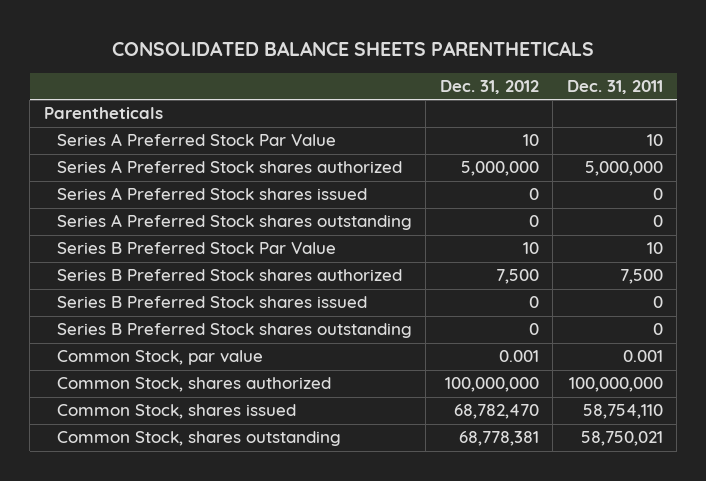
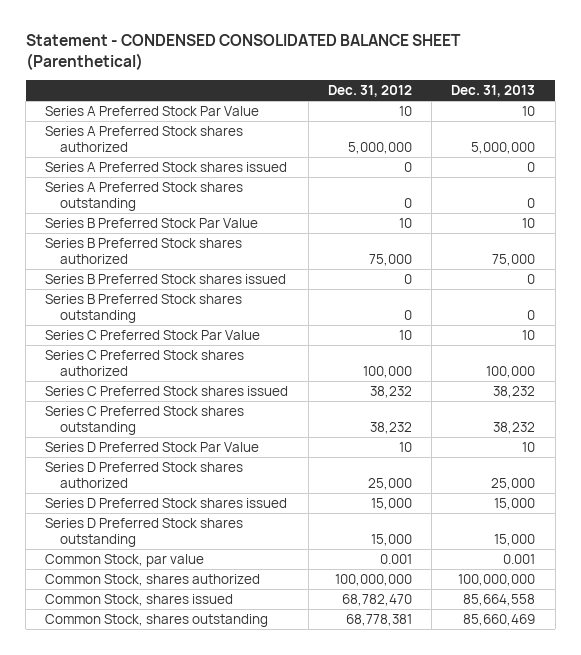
[112,40,595,56] CONSOLIDATED BALANCE SHEETS PARENTHETICALS -> [25,34,461,71] Statement - CONDENSED CONSOLIDATED BALANCE SHEET (Parenthetical)
[566,79,663,94] Dec. 31, 2011 -> none
none -> [451,85,536,98] Dec. 31, 2013
[43,107,163,120] Parentheticals -> none
[495,269,539,285] 7,500 -> [368,254,412,267] 75,000
none -> [45,329,261,340] Series C Preferred Stock Par Value
none -> [45,349,245,377] Series C Preferred Stock shares authorized
none -> [45,385,289,396] Series C Preferred Stock shares issued
none -> [45,405,245,436] Series C Preferred Stock shares outstanding
none -> [45,441,260,452] Series D Preferred Stock Par Value
none -> [45,461,244,489] Series D Preferred Stock shares authorized
none -> [45,497,288,508] Series D Preferred Stock shares issued
none -> [45,517,244,548] Series D Preferred Stock shares outstanding

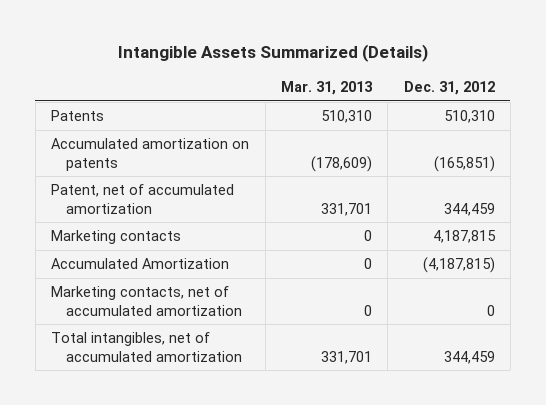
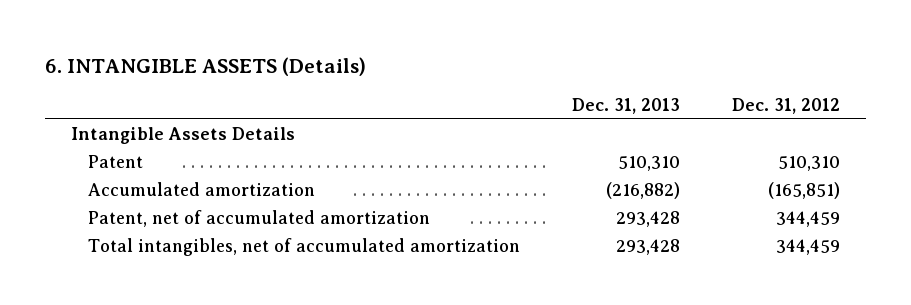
[117,44,428,63] Intangible Assets Summarized (Details) -> [44,56,366,76] 6. INTANGIBLE ASSETS (Details)
[280,80,373,95] Mar. 31, 2013 -> none
none -> [572,97,681,114] Dec. 31, 2013
none -> [70,127,295,145] Intangible Assets Details
[51,110,105,122] Patents -> [88,155,144,169] Patent
[51,138,250,171] Accumulated amortization on patents -> [88,182,316,197] Accumulated amortization
[51,230,182,245] Marketing contacts -> none
[51,258,230,270] Accumulated Amortization -> none
[51,286,242,316] Marketing contacts, net of accumulated amortization -> none

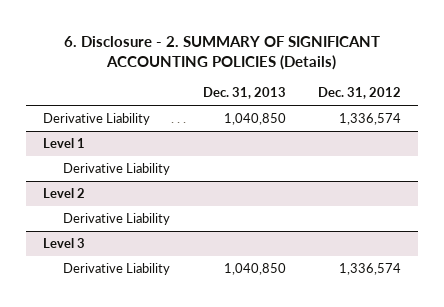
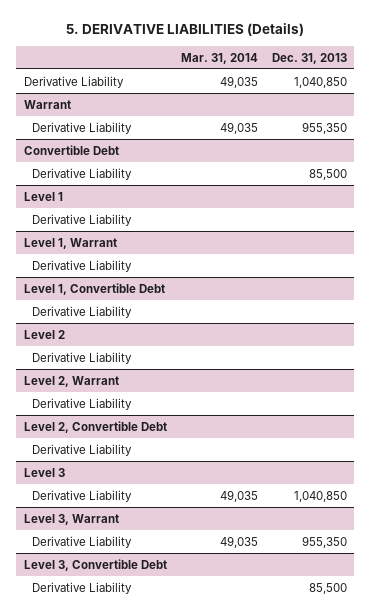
[64,35,381,70] 6. Disclosure - 2. SUMMARY OF SIGNIFICANT ACCOUNTING POLICIES (Details) -> [66,23,305,37] 5. DERIVATIVE LIABILITIES (Details)
[318,87,402,100] Dec. 31, 2012 -> none
none -> [180,52,258,64] Mar. 31, 2014
none -> [23,99,71,109] Warrant
none -> [31,121,132,134] Derivative Liability
none -> [23,144,119,155] Convertible Debt
none -> [31,167,132,180] Derivative Liability
none -> [23,237,117,249] Level 1, Warrant
none -> [31,259,132,272] Derivative Liability
none -> [23,282,165,295] Level 1, Convertible Debt
none -> [31,305,132,318] Derivative Liability
none -> [23,375,119,387] Level 2, Warrant
none -> [31,397,132,410] Derivative Liability
none -> [23,420,167,433] Level 2, Convertible Debt
none -> [31,443,132,456] Derivative Liability
none -> [23,513,119,525] Level 3, Warrant
none -> [31,535,132,548] Derivative Liability
none -> [23,558,167,571] Level 3, Convertible Debt
none -> [31,581,132,594] Derivative Liability

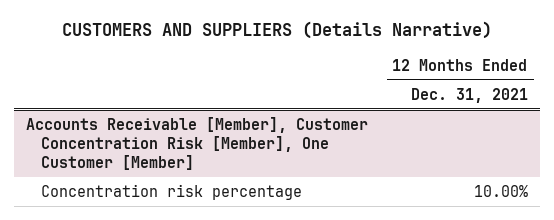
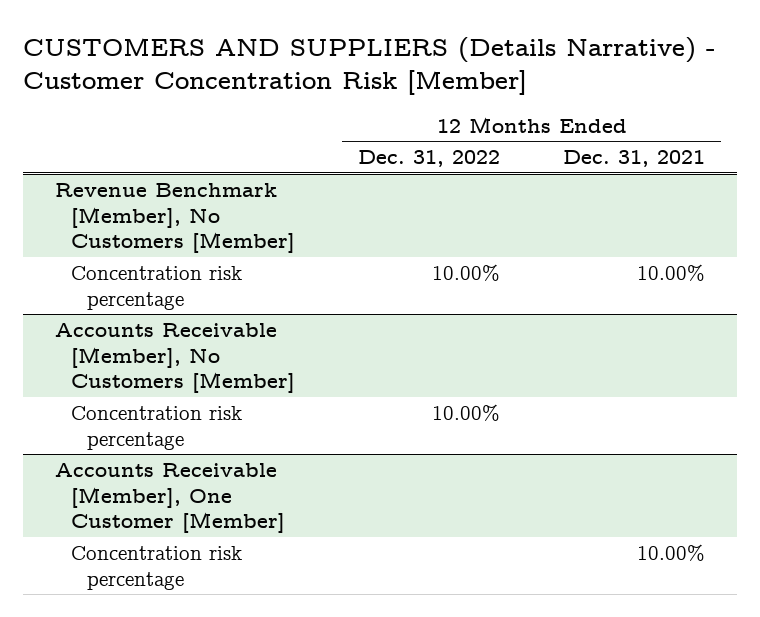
[61,21,492,40] CUSTOMERS AND SUPPLIERS (Details Narrative) -> [23,37,717,95] CUSTOMERS AND SUPPLIERS (Details Narrative) - Customer Concentration Risk [Member]
none -> [357,150,500,168] Dec. 31, 2022
[25,116,368,170] Accounts Receivable [Member], Customer Concentration Risk [Member], One Customer [Member] -> none
none -> [54,182,295,254] Revenue Benchmark [Member], No Customers [Member]
none -> [54,322,295,394] Accounts Receivable [Member], No Customers [Member]
none -> [70,405,242,450] Concentration risk percentage
none -> [54,462,285,534] Accounts Receivable [Member], One Customer [Member]
none -> [70,545,242,590] Concentration risk percentage

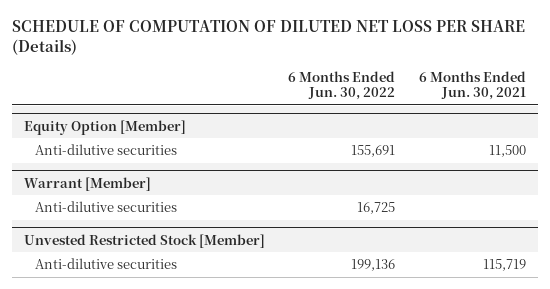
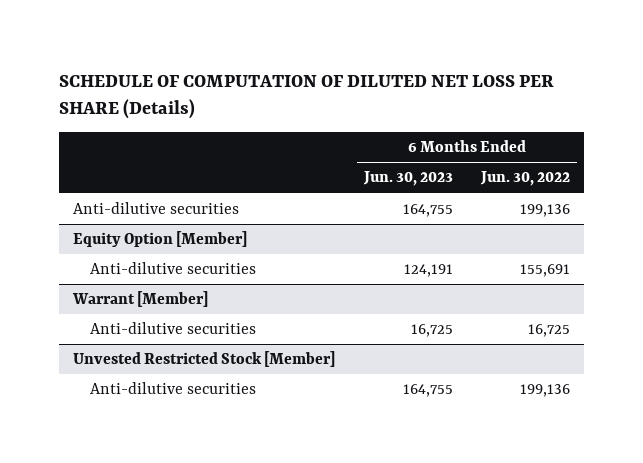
[418,71,526,101] 6 Months Ended Jun. 30, 2021 -> none
none -> [362,171,453,187] Jun. 30, 2023
none -> [73,202,240,215] Anti-dilutive securities

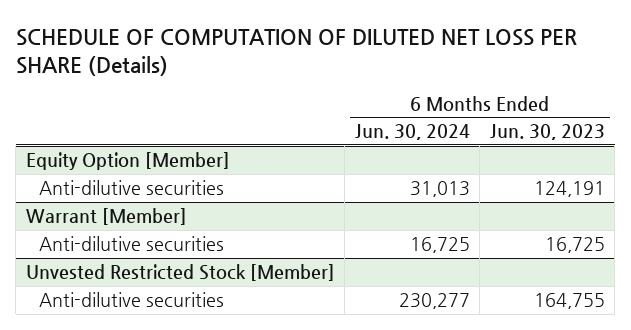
[480,171,571,187] Jun. 30, 2022 -> none
none -> [354,124,470,141] Jun. 30, 2024
[73,202,240,215] Anti-dilutive securities -> none

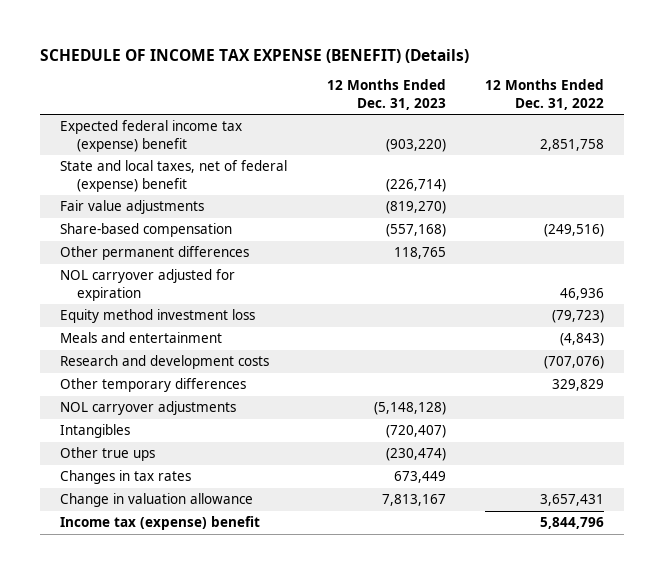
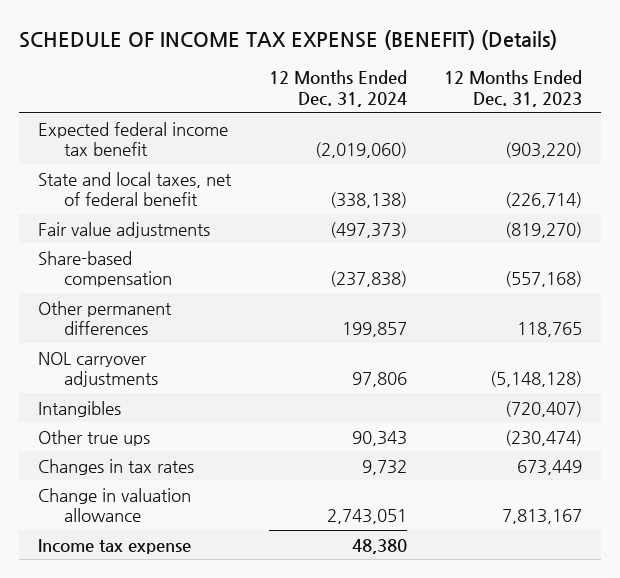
[485,79,605,110] 12 Months Ended Dec. 31, 2022 -> none
none -> [268,70,407,108] 12 Months Ended Dec. 31, 2024
[59,120,242,152] Expected federal income tax (expense) benefit -> [37,121,228,157] Expected federal income tax benefit
[59,160,287,192] State and local taxes, net of federal (expense) benefit -> [37,171,232,207] State and local taxes, net of federal benefit
[59,269,235,301] NOL carryover adjusted for expiration -> none
[59,309,255,324] Equity method investment loss -> none
[59,332,222,344] Meals and entertainment -> none
[59,355,269,370] Research and development costs -> none
[59,378,246,393] Other temporary differences -> none
[59,516,260,531] Income tax (expense) benefit -> [37,538,191,554] Income tax expense

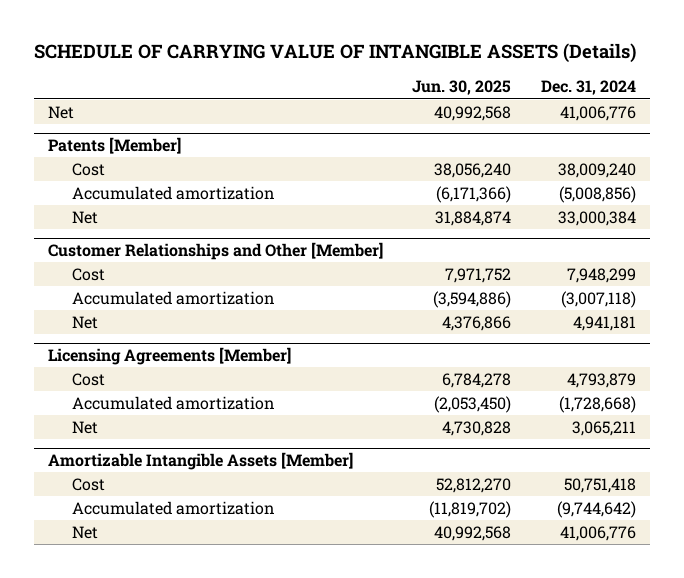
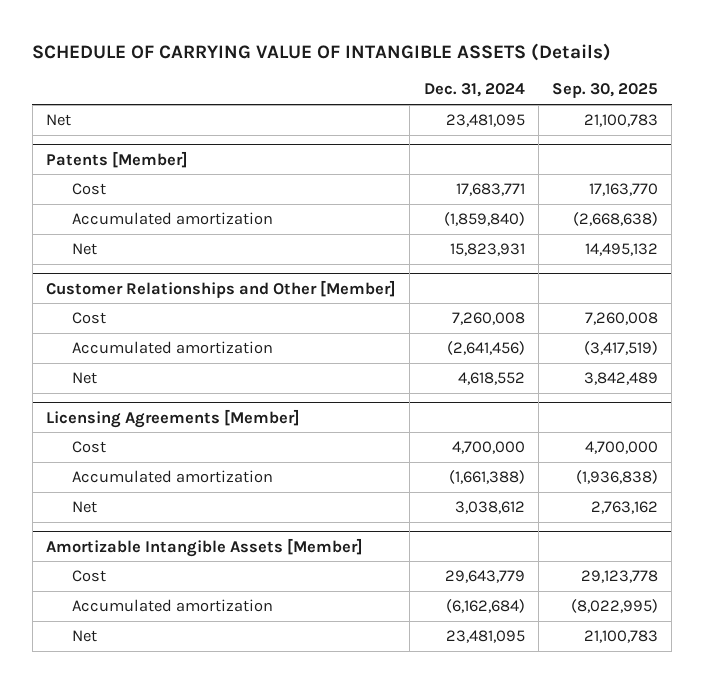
[412,80,512,96] Jun. 30, 2025 -> none
none -> [551,83,658,99] Sep. 30, 2025
[559,105,636,121] 41,006,776 -> [445,114,525,128] 23,481,095
[557,162,636,178] 38,009,240 -> [455,183,525,197] 17,683,771
[558,185,636,203] (5,008,856) -> [443,212,525,227] (1,859,840)
[557,210,636,226] 33,000,384 -> [449,243,525,257] 15,823,931
[566,267,636,283] 7,948,299 -> [451,312,525,326] 7,260,008
[560,290,636,308] (3,007,118) -> [446,341,525,356] (2,641,456)
[572,315,636,331] 4,941,181 -> [457,372,525,386] 4,618,552
[566,372,636,388] 4,793,879 -> [451,441,525,455] 4,700,000
[558,395,636,413] (1,728,668) -> [448,470,525,485] (1,661,388)
[571,420,636,436] 3,065,211 -> [454,501,525,515] 3,038,612
[563,477,636,493] 50,751,418 -> [444,570,525,584] 29,643,779
[556,500,636,518] (9,744,642) -> [445,599,525,614] (6,162,684)
[559,525,636,541] 41,006,776 -> [445,630,525,644] 23,481,095

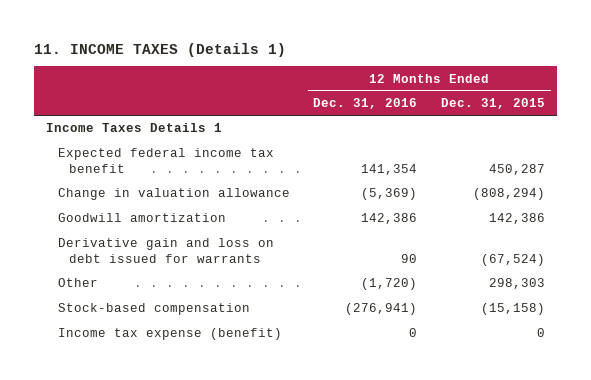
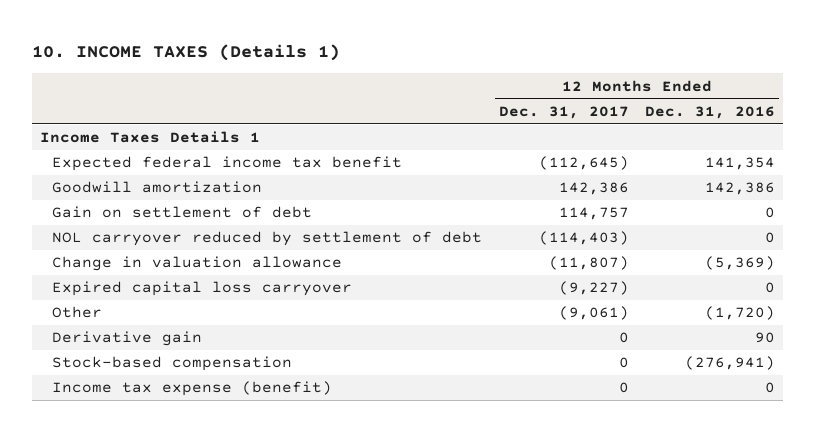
[34,42,287,57] 11. INCOME TAXES (Details 1) -> [32,44,341,62] 10. INCOME TAXES (Details 1)
[441,98,546,110] Dec. 31, 2015 -> none
none -> [498,105,629,119] Dec. 31, 2017
[57,238,274,263] Derivative gain and loss on debt issued for warrants -> none
none -> [52,206,313,219] Gain on settlement of debt
none -> [52,231,483,247] NOL carryover reduced by settlement of debt
[57,188,290,201] Change in valuation allowance -> [52,256,343,272] Change in valuation allowance
none -> [52,281,353,297] Expired capital loss carryover
none -> [52,331,203,347] Derivative gain

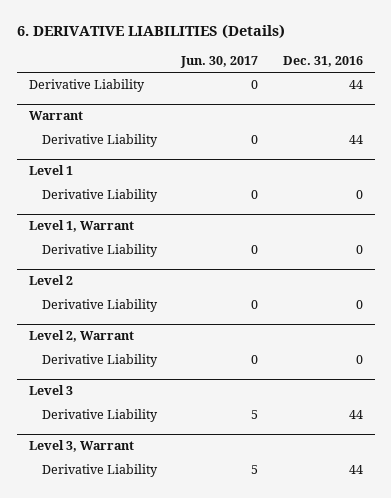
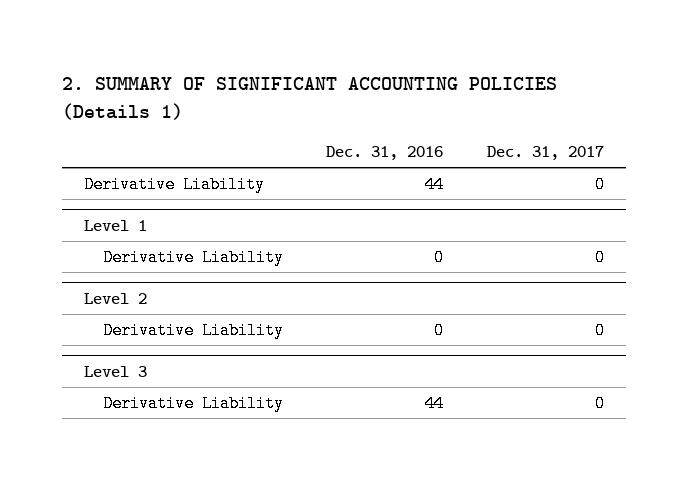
[16,24,285,40] 6. DERIVATIVE LIABILITIES (Details) -> [61,76,557,121] 2. SUMMARY OF SIGNIFICANT ACCOUNTING POLICIES (Details 1)
[180,56,259,69] Jun. 30, 2017 -> none
none -> [487,146,605,161] Dec. 31, 2017
[28,111,83,121] Warrant -> none
[42,134,159,148] Derivative Liability -> none
[28,220,134,233] Level 1, Warrant -> none
[42,244,159,258] Derivative Liability -> none
[28,330,134,343] Level 2, Warrant -> none
[42,354,159,368] Derivative Liability -> none
[28,440,134,453] Level 3, Warrant -> none
[42,464,159,478] Derivative Liability -> none

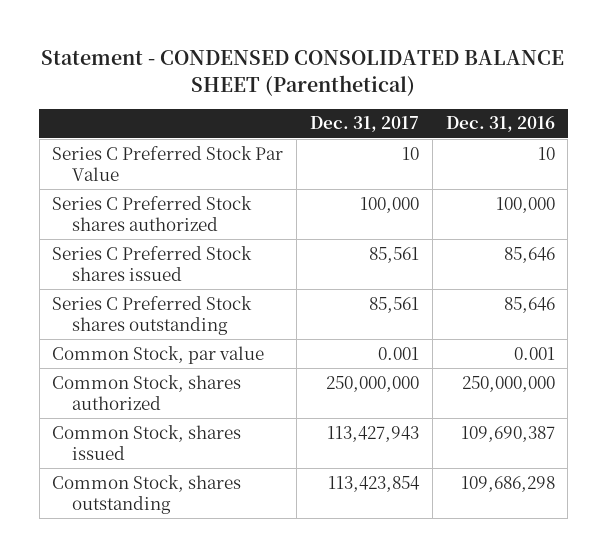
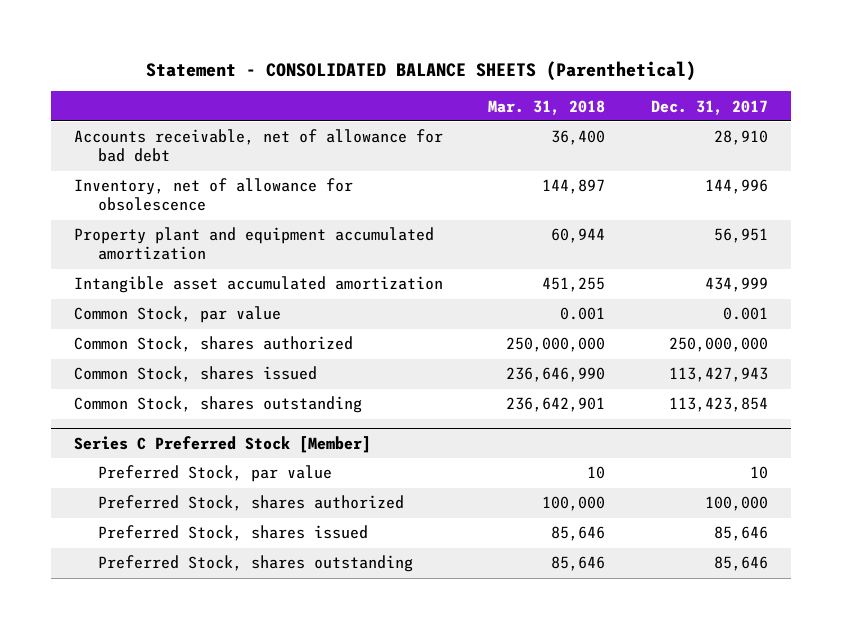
[41,50,565,96] Statement - CONDENSED CONSOLIDATED BALANCE SHEET (Parenthetical) -> [145,60,696,81] Statement - CONSOLIDATED BALANCE SHEETS (Parenthetical)
[445,116,555,133] Dec. 31, 2016 -> none
none -> [488,99,606,115] Mar. 31, 2018
[52,145,284,181] Series C Preferred Stock Par Value -> none
[52,195,253,231] Series C Preferred Stock shares authorized -> none
[52,245,253,281] Series C Preferred Stock shares issued -> none
[52,295,253,335] Series C Preferred Stock shares outstanding -> none
none -> [73,129,443,163] Accounts receivable, net of allowance for bad debt
none -> [73,178,353,212] Inventory, net of allowance for obsolescence
none -> [73,227,434,261] Property plant and equipment accumulated amortization
none -> [73,276,443,294] Intangible asset accumulated amortization
none -> [73,435,371,453] Series C Preferred Stock [Member]
none -> [98,465,333,483] Preferred Stock, par value
none -> [98,495,405,512] Preferred Stock, shares authorized
none -> [98,525,369,542] Preferred Stock, shares issued
none -> [98,555,414,573] Preferred Stock, shares outstanding

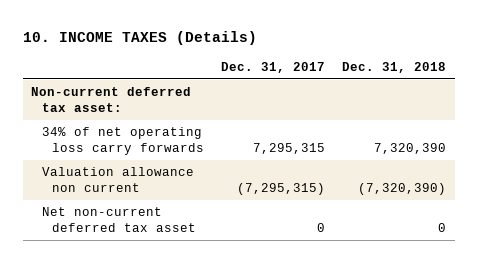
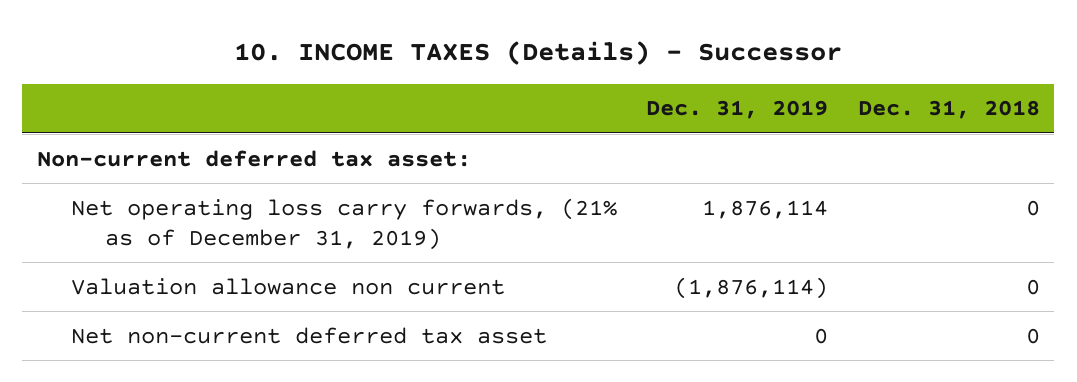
[22,31,257,46] 10. INCOME TAXES (Details) -> [234,40,843,65] 10. INCOME TAXES (Details) - Successor
[221,61,326,73] Dec. 31, 2017 -> none
none -> [646,100,829,120] Dec. 31, 2019
[41,127,205,156] 34% of net operating loss carry forwards -> [71,197,618,251] Net operating loss carry forwards, (21% as of December 31, 2019)
[374,143,447,155] 7,320,390 -> [1025,199,1040,216] 0
[358,183,447,196] (7,320,390) -> [1025,278,1040,295] 0

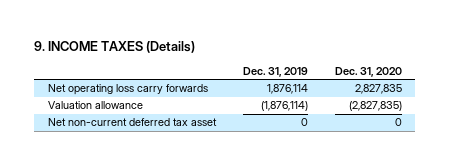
[234,40,843,65] 10. INCOME TAXES (Details) - Successor -> [34,41,196,54] 9. INCOME TAXES (Details)
[857,100,1040,120] Dec. 31, 2018 -> none
none -> [334,66,402,77] Dec. 31, 2020
[36,149,471,167] Non-current deferred tax asset: -> none
[71,197,618,251] Net operating loss carry forwards, (21% as of December 31, 2019) -> [47,84,208,96] Net operating loss carry forwards
[71,277,506,295] Valuation allowance non current -> [47,101,143,110] Valuation allowance

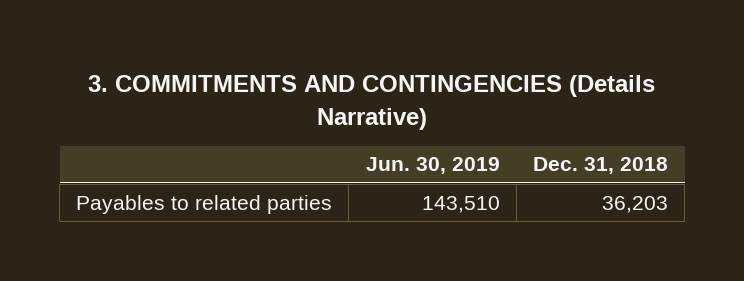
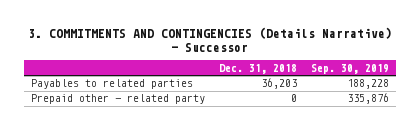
[88,75,656,130] 3. COMMITMENTS AND CONTINGENCIES (Details Narrative) -> [28,26,393,52] 3. COMMITMENTS AND CONTINGENCIES (Details Narrative) - Successor
[365,157,500,175] Jun. 30, 2019 -> none
none -> [311,63,390,74] Sep. 30, 2019
none -> [31,94,206,105] Prepaid other - related party

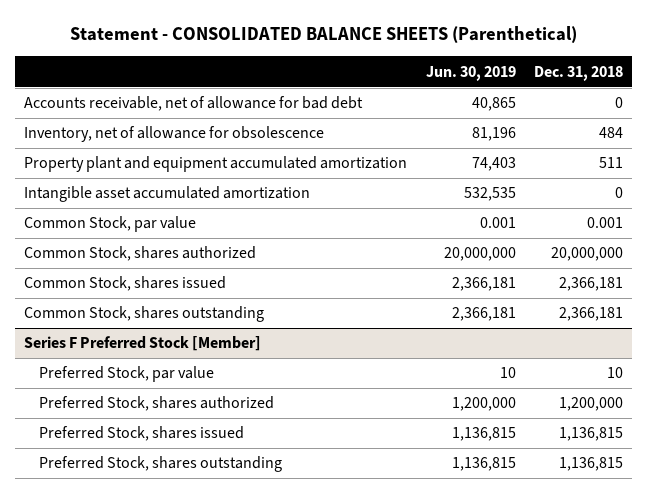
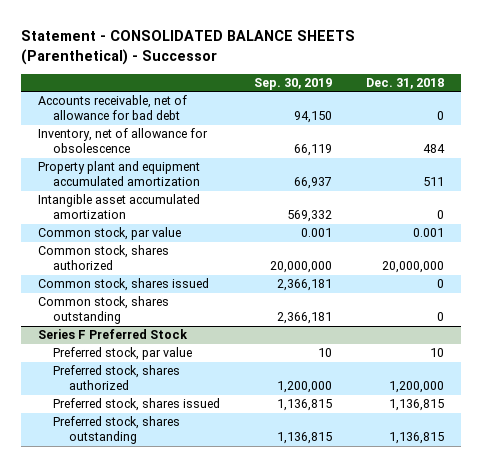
[69,26,577,44] Statement - CONSOLIDATED BALANCE SHEETS (Parenthetical) -> [21,30,356,65] Statement - CONSOLIDATED BALANCE SHEETS (Parenthetical) - Successor
[425,65,516,81] Jun. 30, 2019 -> none
none -> [254,77,333,90] Sep. 30, 2019
[24,216,197,233] Common Stock, par value -> [38,227,182,241] Common stock, par value
[24,246,257,262] Common Stock, shares authorized -> [38,245,170,271] Common stock, shares authorized
[24,276,227,292] Common Stock, shares issued -> [38,278,210,292] Common stock, shares issued
[559,277,624,292] 2,366,181 -> [436,279,444,289] 0
[24,306,265,323] Common Stock, shares outstanding -> [38,296,170,325] Common stock, shares outstanding
[559,307,624,322] 2,366,181 -> [436,312,444,322] 0
[24,336,262,352] Series F Preferred Stock [Member] -> [38,329,189,340] Series F Preferred Stock
[38,366,214,383] Preferred Stock, par value -> [53,347,193,361] Preferred stock, par value
[38,396,274,412] Preferred Stock, shares authorized -> [53,365,181,391] Preferred stock, shares authorized
[38,426,244,442] Preferred Stock, shares issued -> [53,398,221,412] Preferred stock, shares issued
[38,456,282,473] Preferred Stock, shares outstanding -> [53,416,181,445] Preferred stock, shares outstanding

